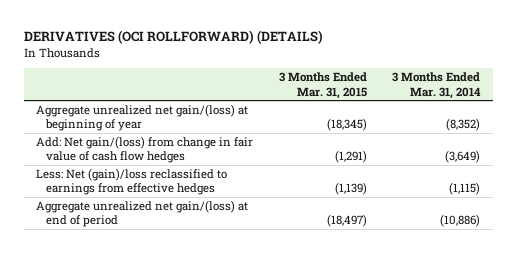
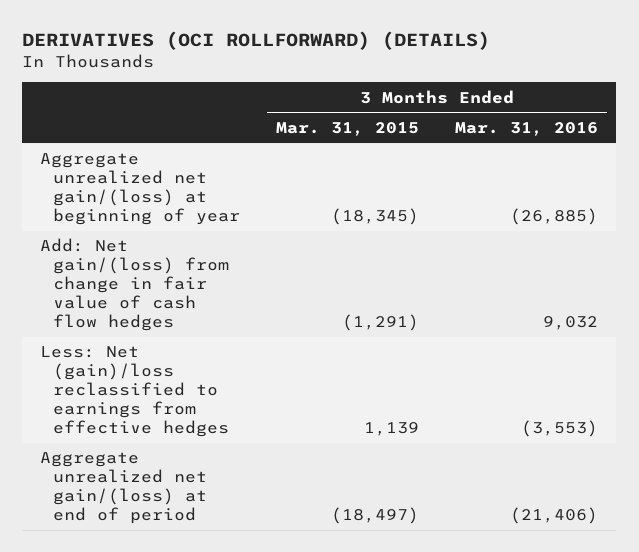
[392,72,482,99] 3 Months Ended Mar. 31, 2014 -> none
none -> [455,122,599,137] Mar. 31, 2016
[334,182,367,196] (1,139) -> [364,422,420,437] 1,139

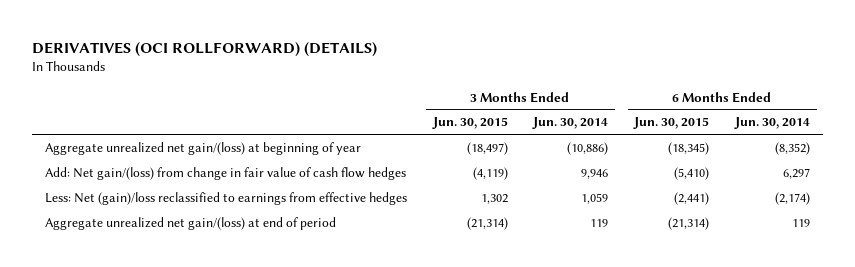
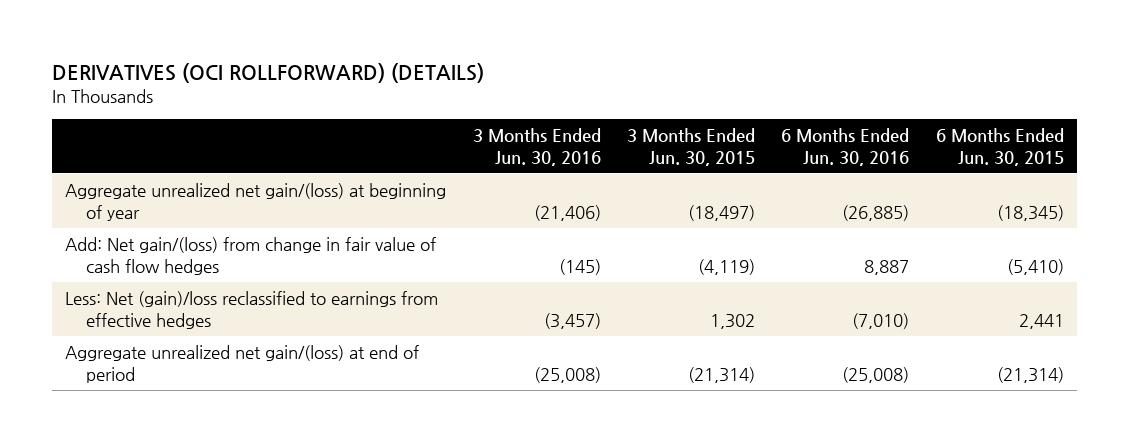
[532,117,609,130] Jun. 30, 2014 -> none
[734,117,811,130] Jun. 30, 2014 -> none
none -> [472,128,601,166] 3 Months Ended Jun. 30, 2016
none -> [781,128,910,166] 6 Months Ended Jun. 30, 2016
[674,191,710,205] (2,441) -> [1018,313,1064,329] 2,441

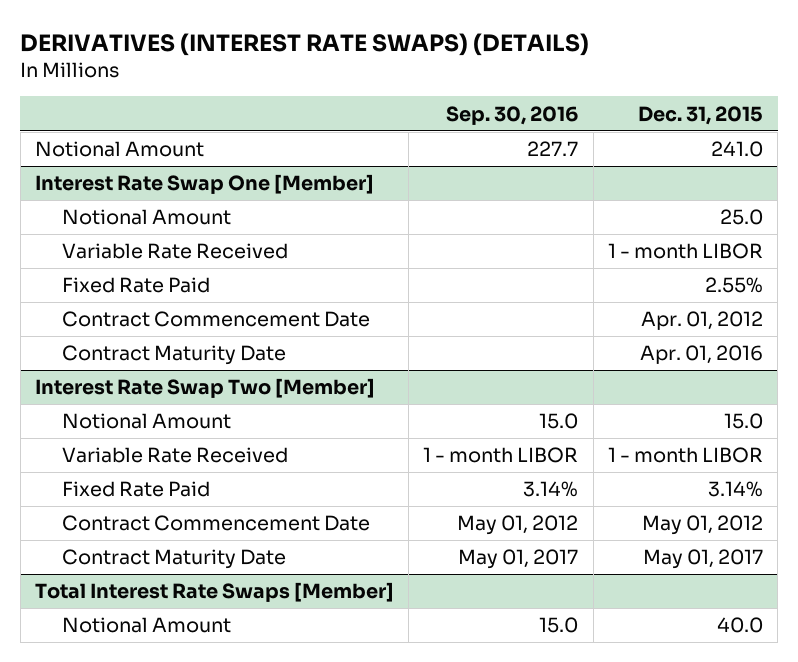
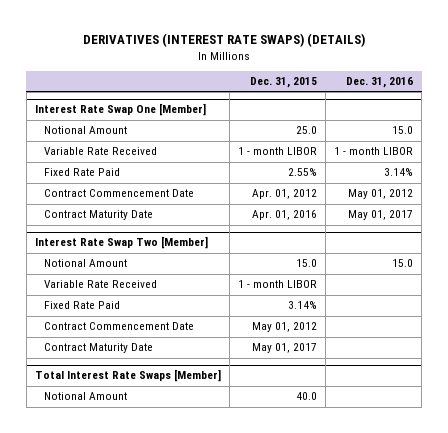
[446,105,579,125] Sep. 30, 2016 -> none
none -> [346,77,414,89] Dec. 31, 2016
[35,141,205,158] Notional Amount -> none

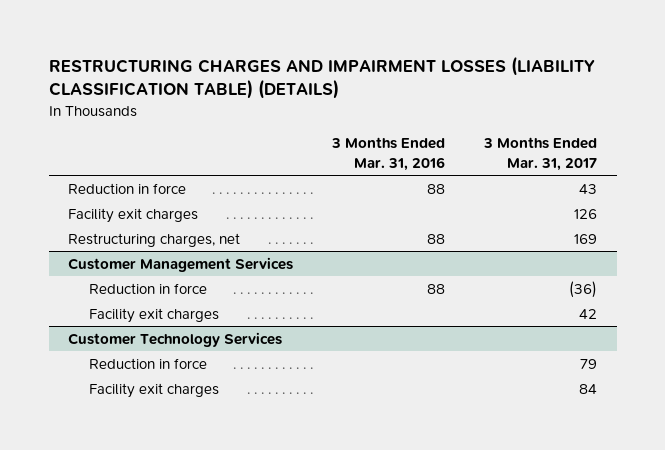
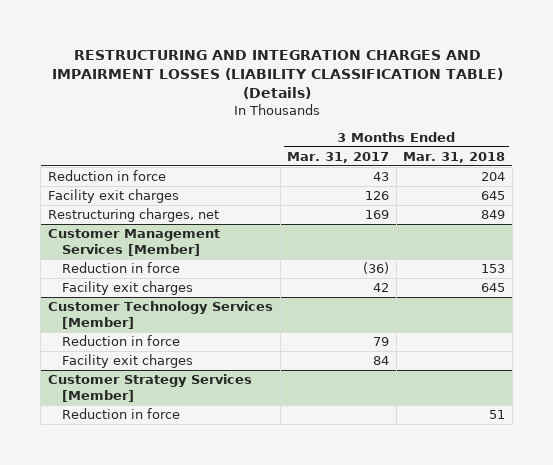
[48,56,595,100] RESTRUCTURING CHARGES AND IMPAIRMENT LOSSES (LIABILITY CLASSIFICATION TABLE) (DETAILS) -> [51,50,503,100] RESTRUCTURING AND INTEGRATION CHARGES AND IMPAIRMENT LOSSES (LIABILITY CLASSIFICATION TABLE) (Details)
[331,137,446,171] 3 Months Ended Mar. 31, 2016 -> none
none -> [403,151,506,163] Mar. 31, 2018
[68,256,294,272] Customer Management Services -> [48,229,221,256] Customer Management Services [Member]
[68,331,283,347] Customer Technology Services -> [48,301,274,329] Customer Technology Services [Member]
none -> [48,374,253,402] Customer Strategy Services [Member]
none -> [62,408,181,420] Reduction in force

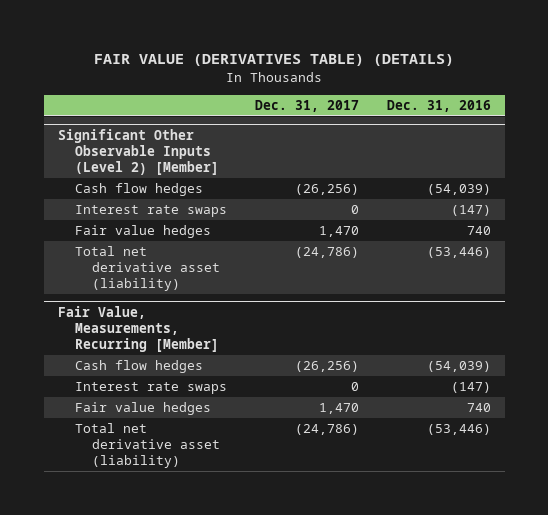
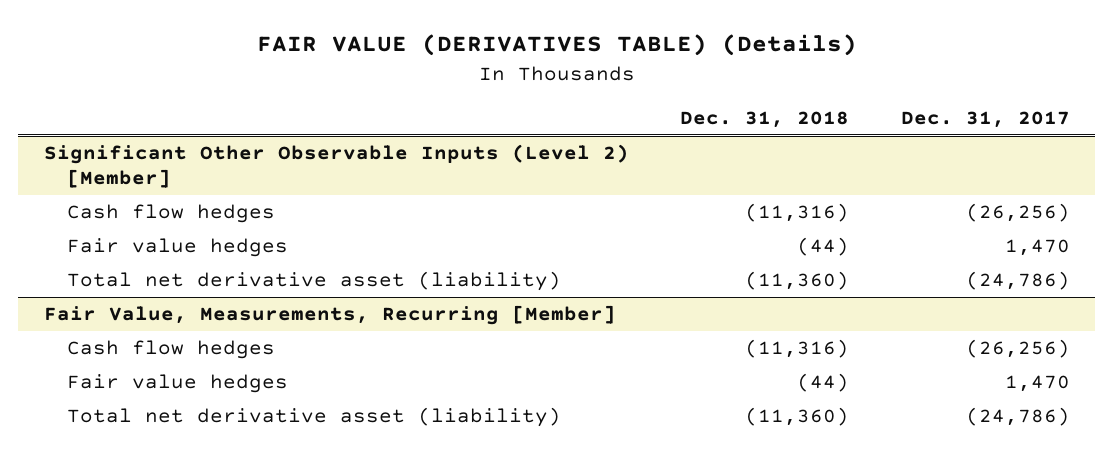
[94,53,455,66] FAIR VALUE (DERIVATIVES TABLE) (DETAILS) -> [256,33,857,56] FAIR VALUE (DERIVATIVES TABLE) (Details)
[386,99,491,112] Dec. 31, 2016 -> none
none -> [680,110,850,128] Dec. 31, 2018
[74,205,227,218] Interest rate swaps -> none
[74,382,227,395] Interest rate swaps -> none

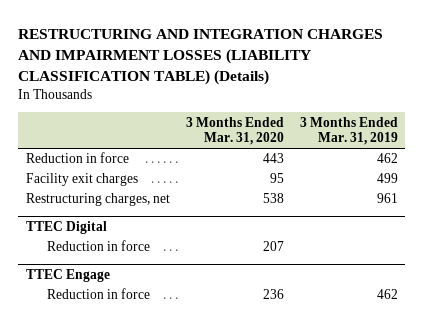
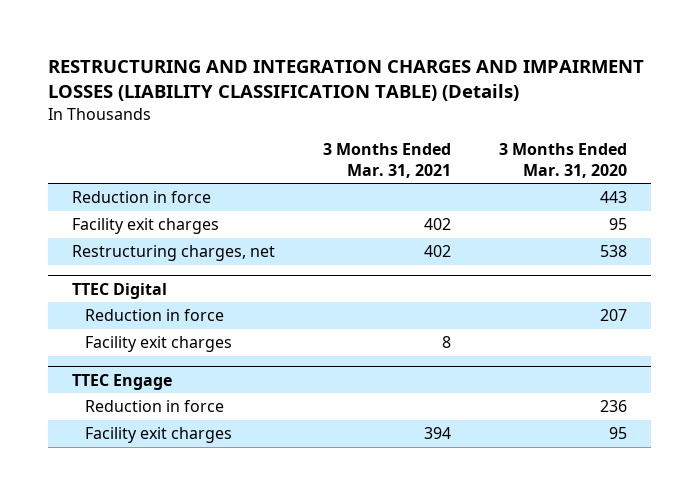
[299,116,398,146] 3 Months Ended Mar. 31, 2019 -> none
none -> [322,143,451,178] 3 Months Ended Mar. 31, 2021
none -> [84,336,232,353] Facility exit charges
none -> [84,427,232,444] Facility exit charges

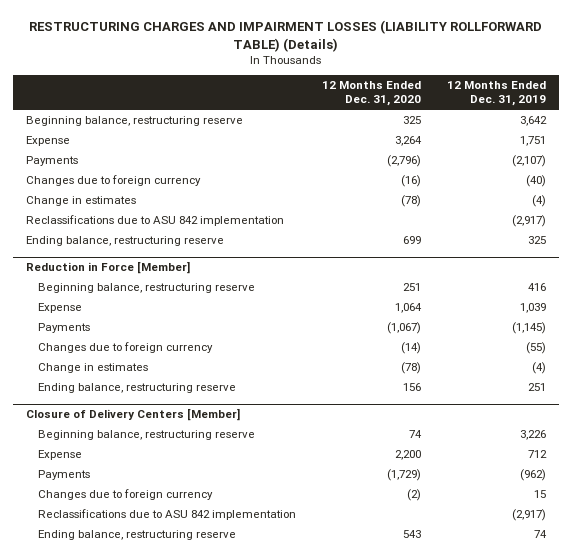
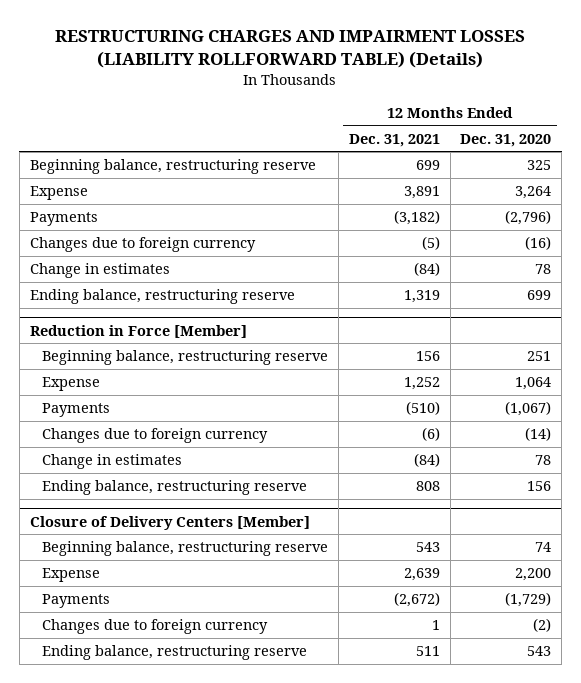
[446,81,546,107] 12 Months Ended Dec. 31, 2019 -> none
none -> [348,133,440,147] Dec. 31, 2021
[26,214,285,226] Reclassifications due to ASU 842 implementation -> none
[400,194,421,207] (78) -> [535,264,552,275] 78
[400,361,421,374] (78) -> [535,455,552,466] 78
[37,508,296,520] Reclassifications due to ASU 842 implementation -> none

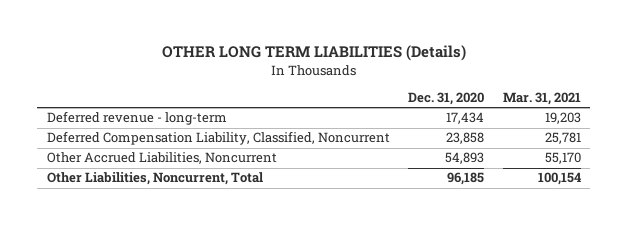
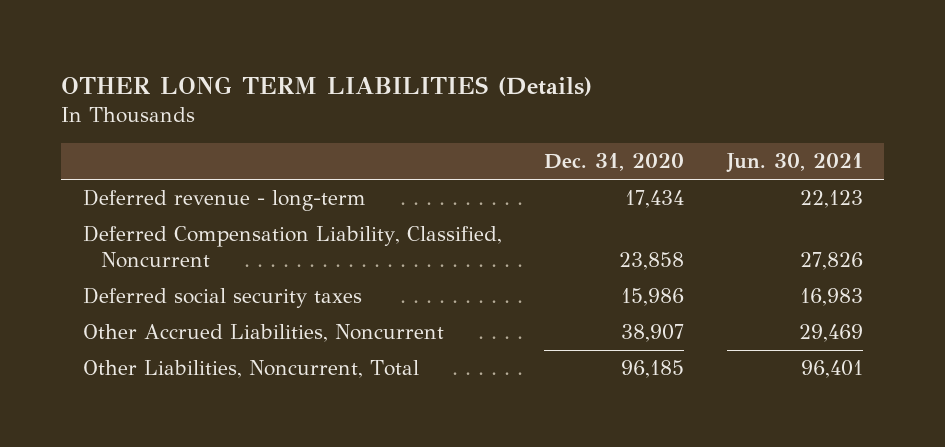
[503,91,582,105] Mar. 31, 2021 -> none
none -> [725,153,863,174] Jun. 30, 2021
none -> [82,287,362,309] Deferred social security taxes
[445,152,485,165] 54,893 -> [621,324,685,343] 38,907

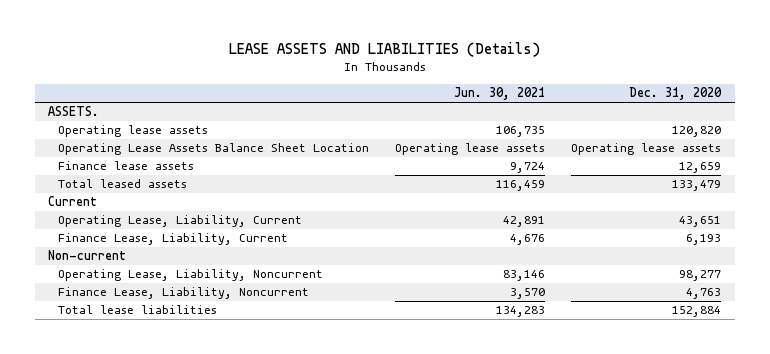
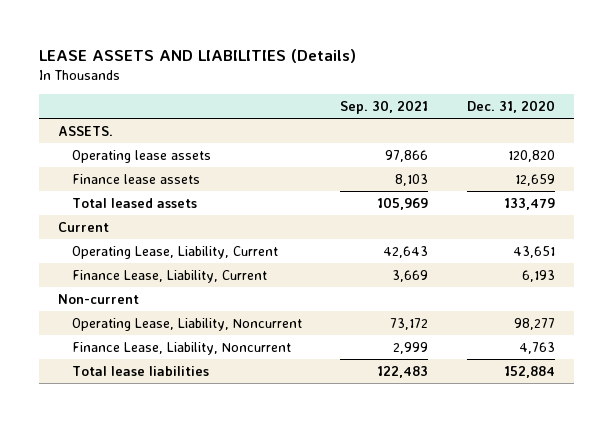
[454,87,546,101] Jun. 30, 2021 -> none
none -> [340,100,429,115] Sep. 30, 2021
[57,143,369,156] Operating Lease Assets Balance Sheet Location -> none

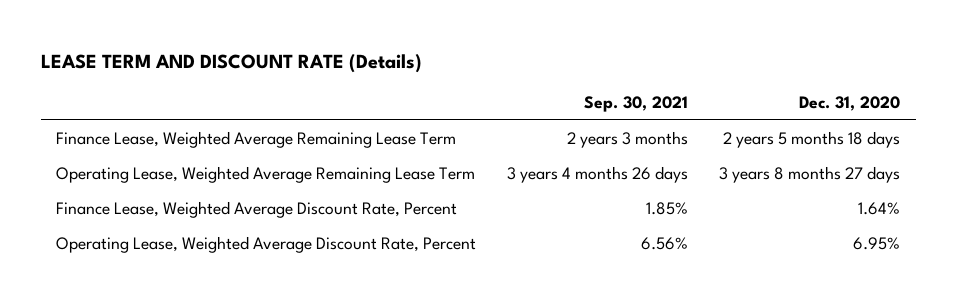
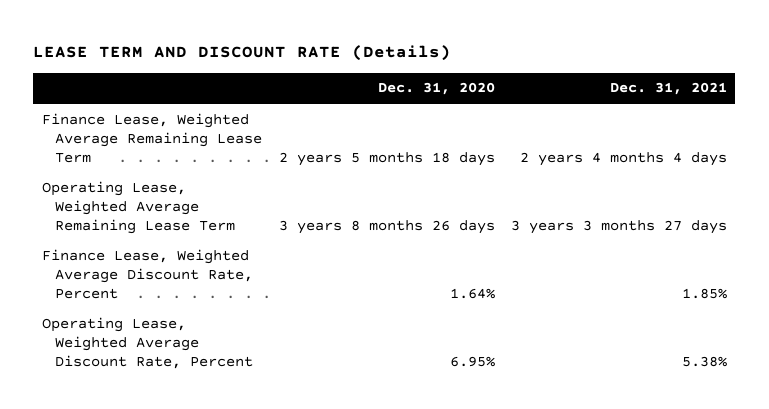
[584,96,689,113] Sep. 30, 2021 -> none
none -> [610,82,728,96] Dec. 31, 2021
[719,166,901,184] 3 years 8 months 27 days -> [278,219,495,234] 3 years 8 months 26 days

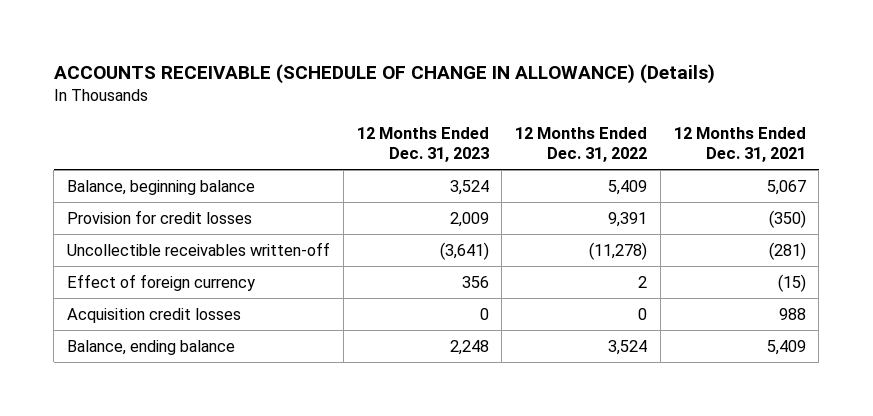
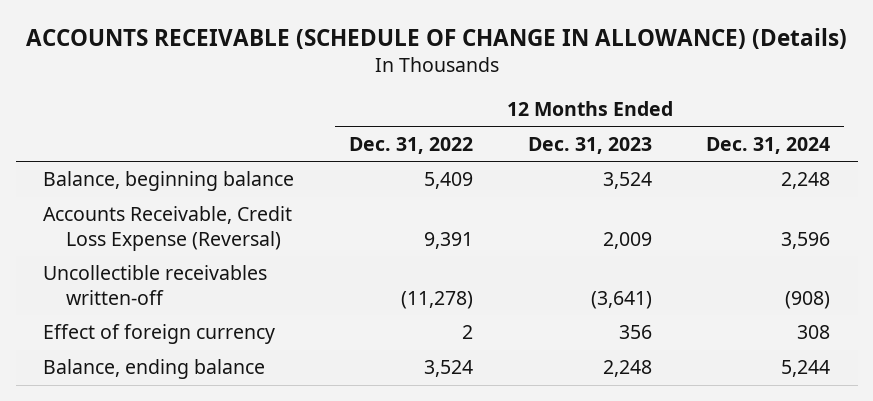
[673,127,806,163] 12 Months Ended Dec. 31, 2021 -> none
none -> [706,136,831,154] Dec. 31, 2024
[67,209,253,224] Provision for credit losses -> [43,206,293,251] Accounts Receivable, Credit Loss Expense (Reversal)
[67,307,242,323] Acquisition credit losses -> none

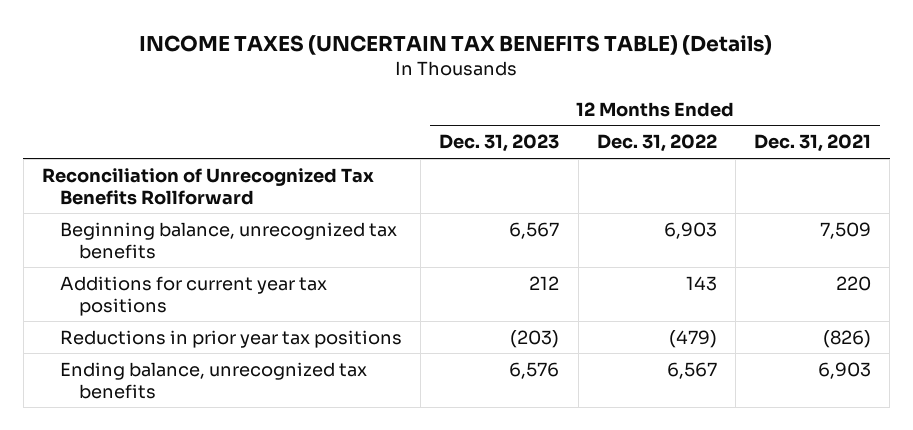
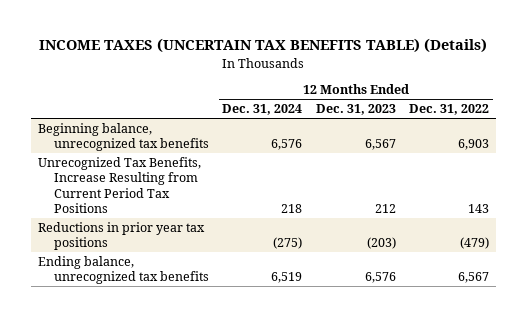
[754,134,872,153] Dec. 31, 2021 -> none
none -> [222,104,303,116] Dec. 31, 2024
[41,167,374,205] Reconciliation of Unrecognized Tax Benefits Rollforward -> none
[60,275,328,316] Additions for current year tax positions -> [37,157,201,213] Unrecognized Tax Benefits, Increase Resulting from Current Period Tax Positions

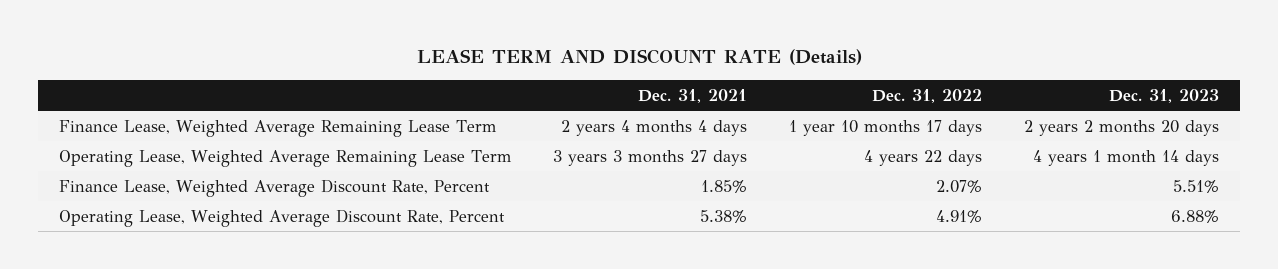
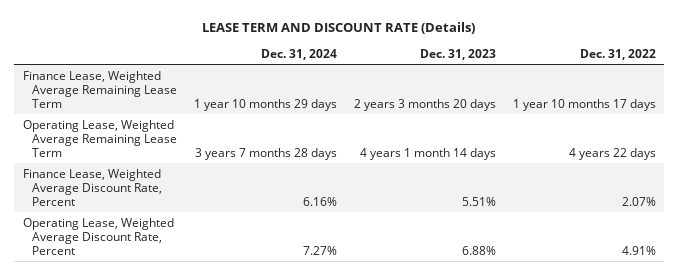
[638,88,748,103] Dec. 31, 2021 -> none
none -> [261,48,338,60] Dec. 31, 2024
[1023,119,1219,136] 2 years 2 months 20 days -> [354,98,497,111] 2 years 3 months 20 days

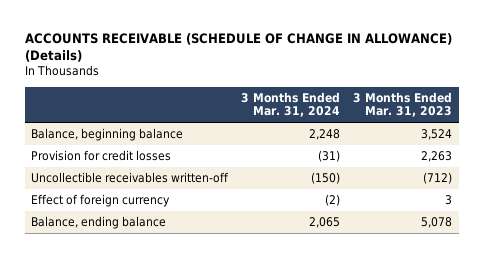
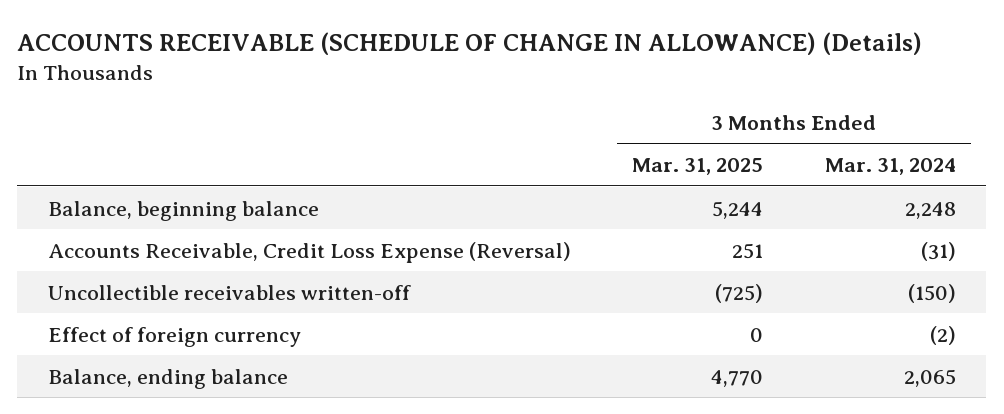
[353,91,453,118] 3 Months Ended Mar. 31, 2023 -> none
none -> [632,158,764,176] Mar. 31, 2025
[31,149,172,161] Provision for credit losses -> [48,241,572,263] Accounts Receivable, Credit Loss Expense (Reversal)

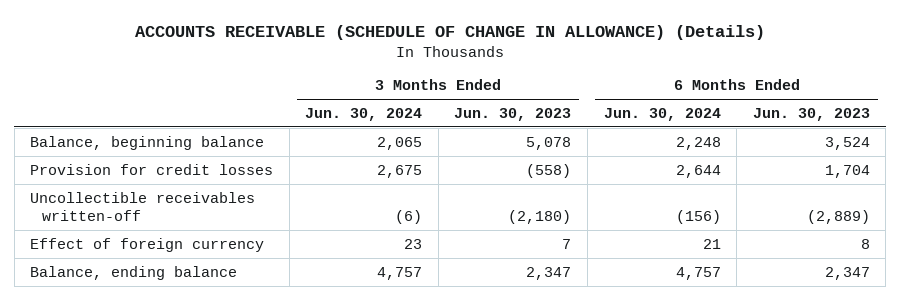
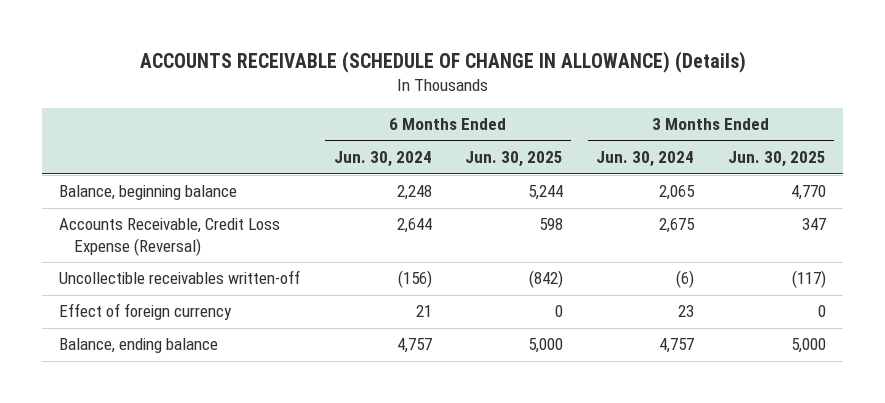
[454,107,572,121] Jun. 30, 2023 -> none
[752,107,870,121] Jun. 30, 2023 -> none
none -> [465,151,564,168] Jun. 30, 2025
none -> [727,151,826,168] Jun. 30, 2025
[30,163,274,175] Provision for credit losses -> [59,218,281,256] Accounts Receivable, Credit Loss Expense (Reversal)

